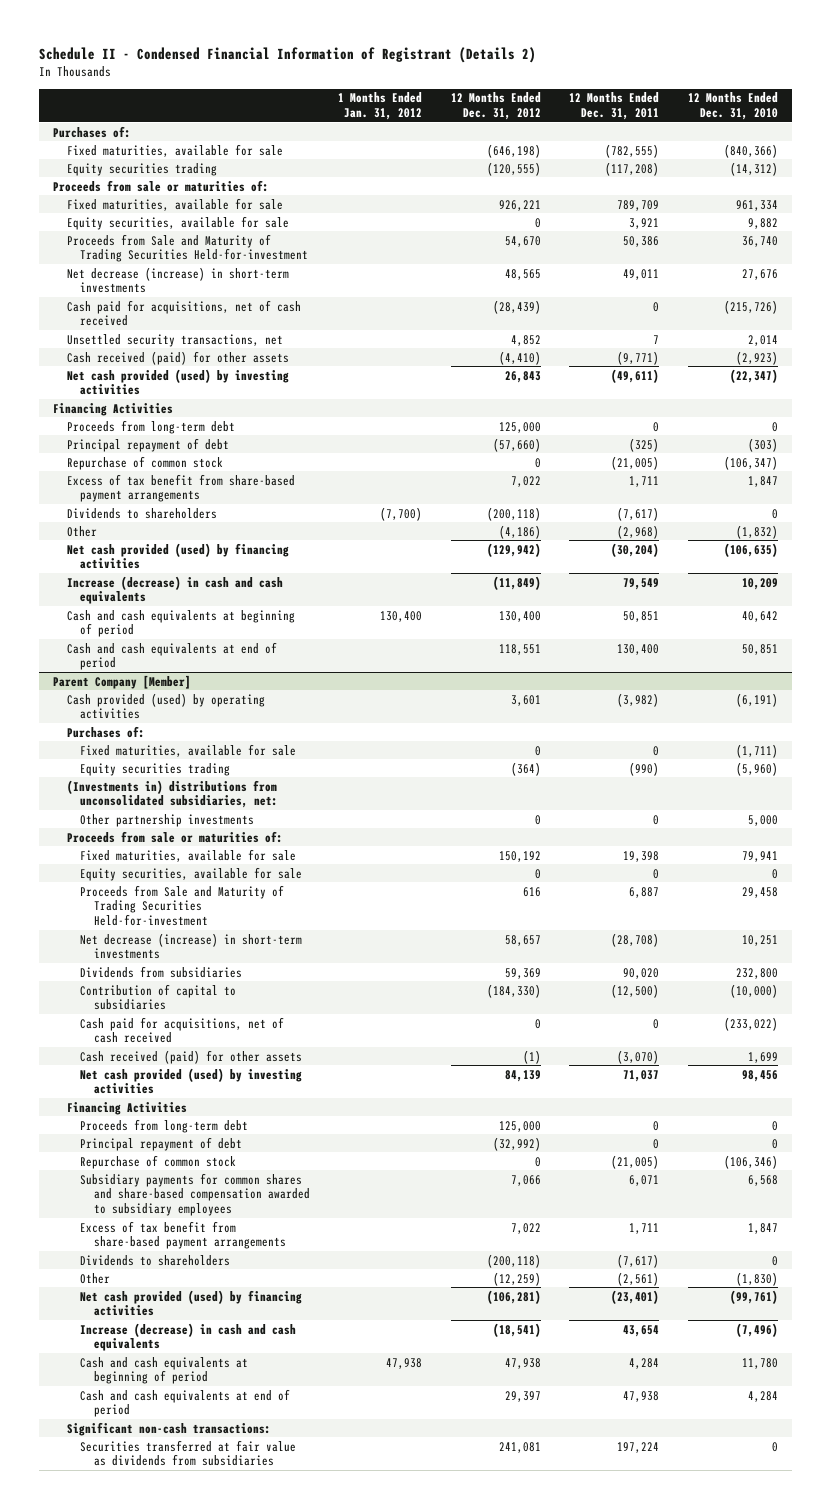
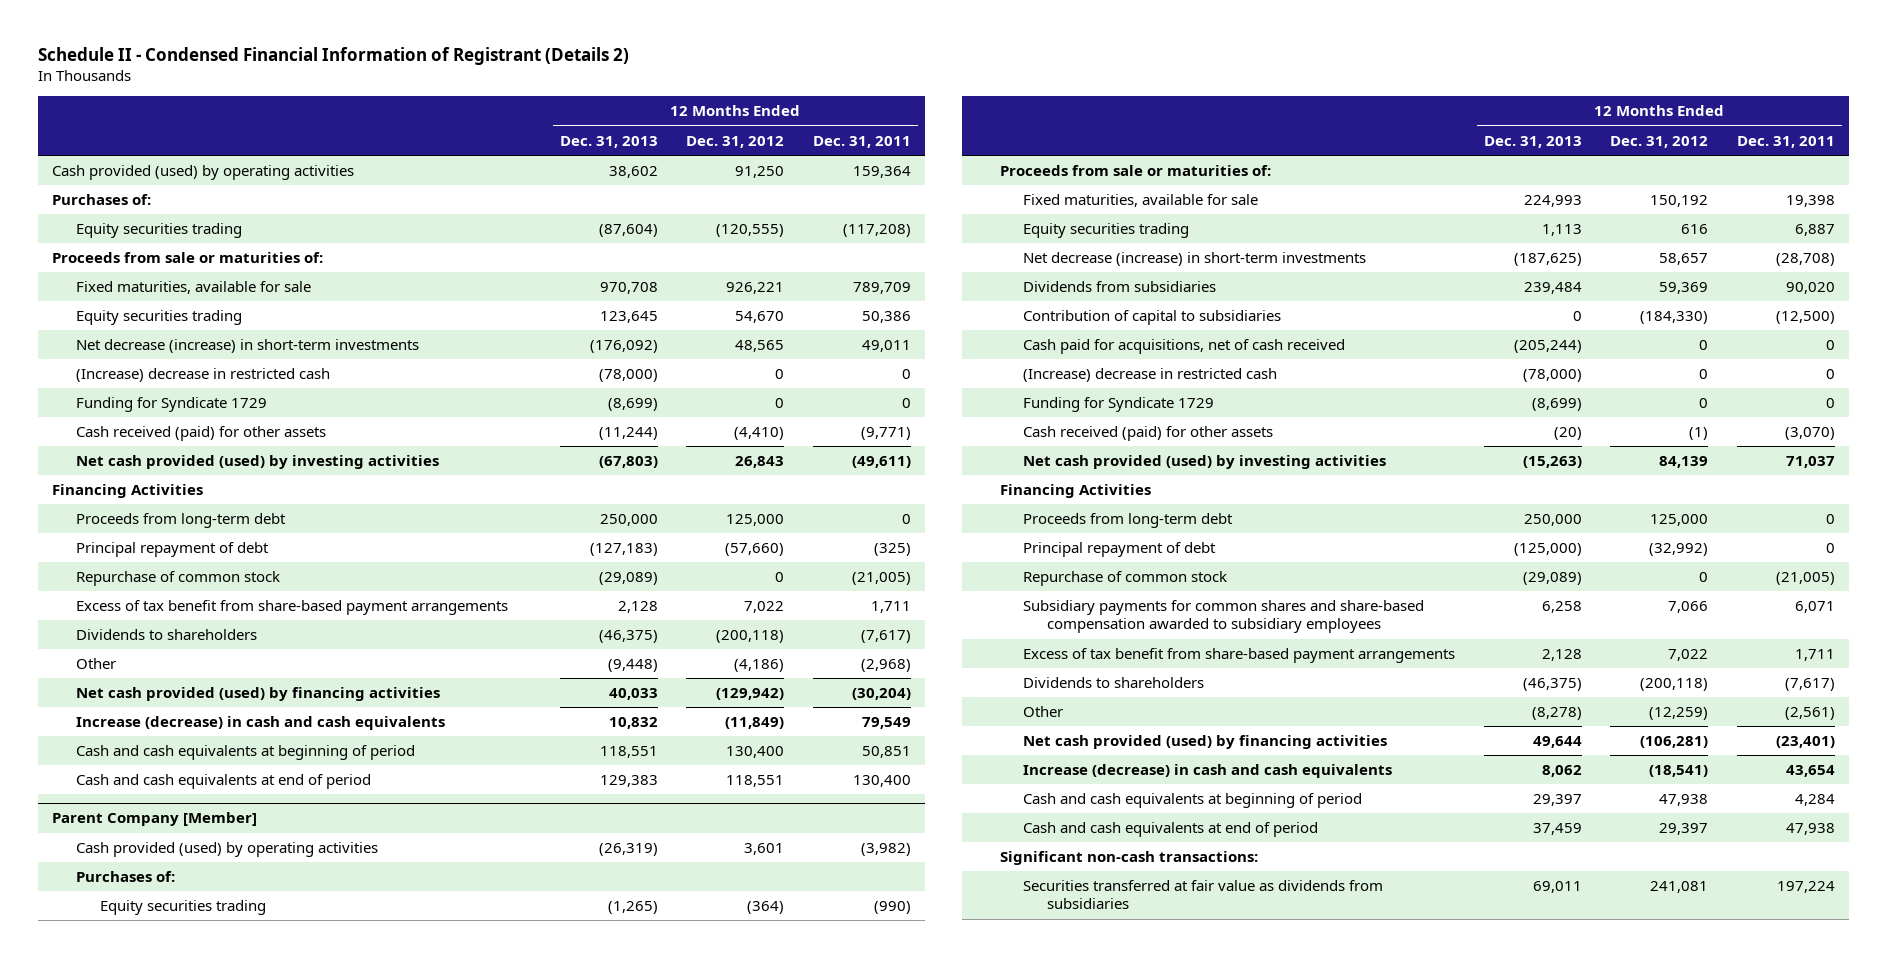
[338,92,423,121] 1 Months Ended Jan. 31, 2012 -> none
[687,92,778,121] 12 Months Ended Dec. 31, 2010 -> none
none -> [559,135,658,148] Dec. 31, 2013
none -> [52,165,355,181] Cash provided (used) by operating activities
[66,143,283,157] Fixed maturities, available for sale -> none
[66,215,289,230] Equity securities, available for sale -> none
[66,233,309,263] Proceeds from Sale and Maturity of Trading Securities Held-for-investment -> [75,310,242,326] Equity securities trading
[66,299,301,327] Cash paid for acquisitions, net of cash received -> none
[66,333,283,347] Unsettled security transactions, net -> none
none -> [75,368,330,383] (Increase) decrease in restricted cash
none -> [75,397,267,413] Funding for Syndicate 1729
[80,743,297,757] Fixed maturities, available for sale -> none
[66,779,279,809] (Investments in) distributions from unconsolidated subsidiaries, net: -> none
[80,813,255,827] Other partnership investments -> none
[80,866,303,881] Equity securities, available for sale -> none
[80,884,285,927] Proceeds from Sale and Maturity of Trading Securities Held-for-investment -> [1023,223,1190,239] Equity securities trading
none -> [1023,368,1278,383] (Increase) decrease in restricted cash
none -> [1023,397,1215,413] Funding for Syndicate 1729

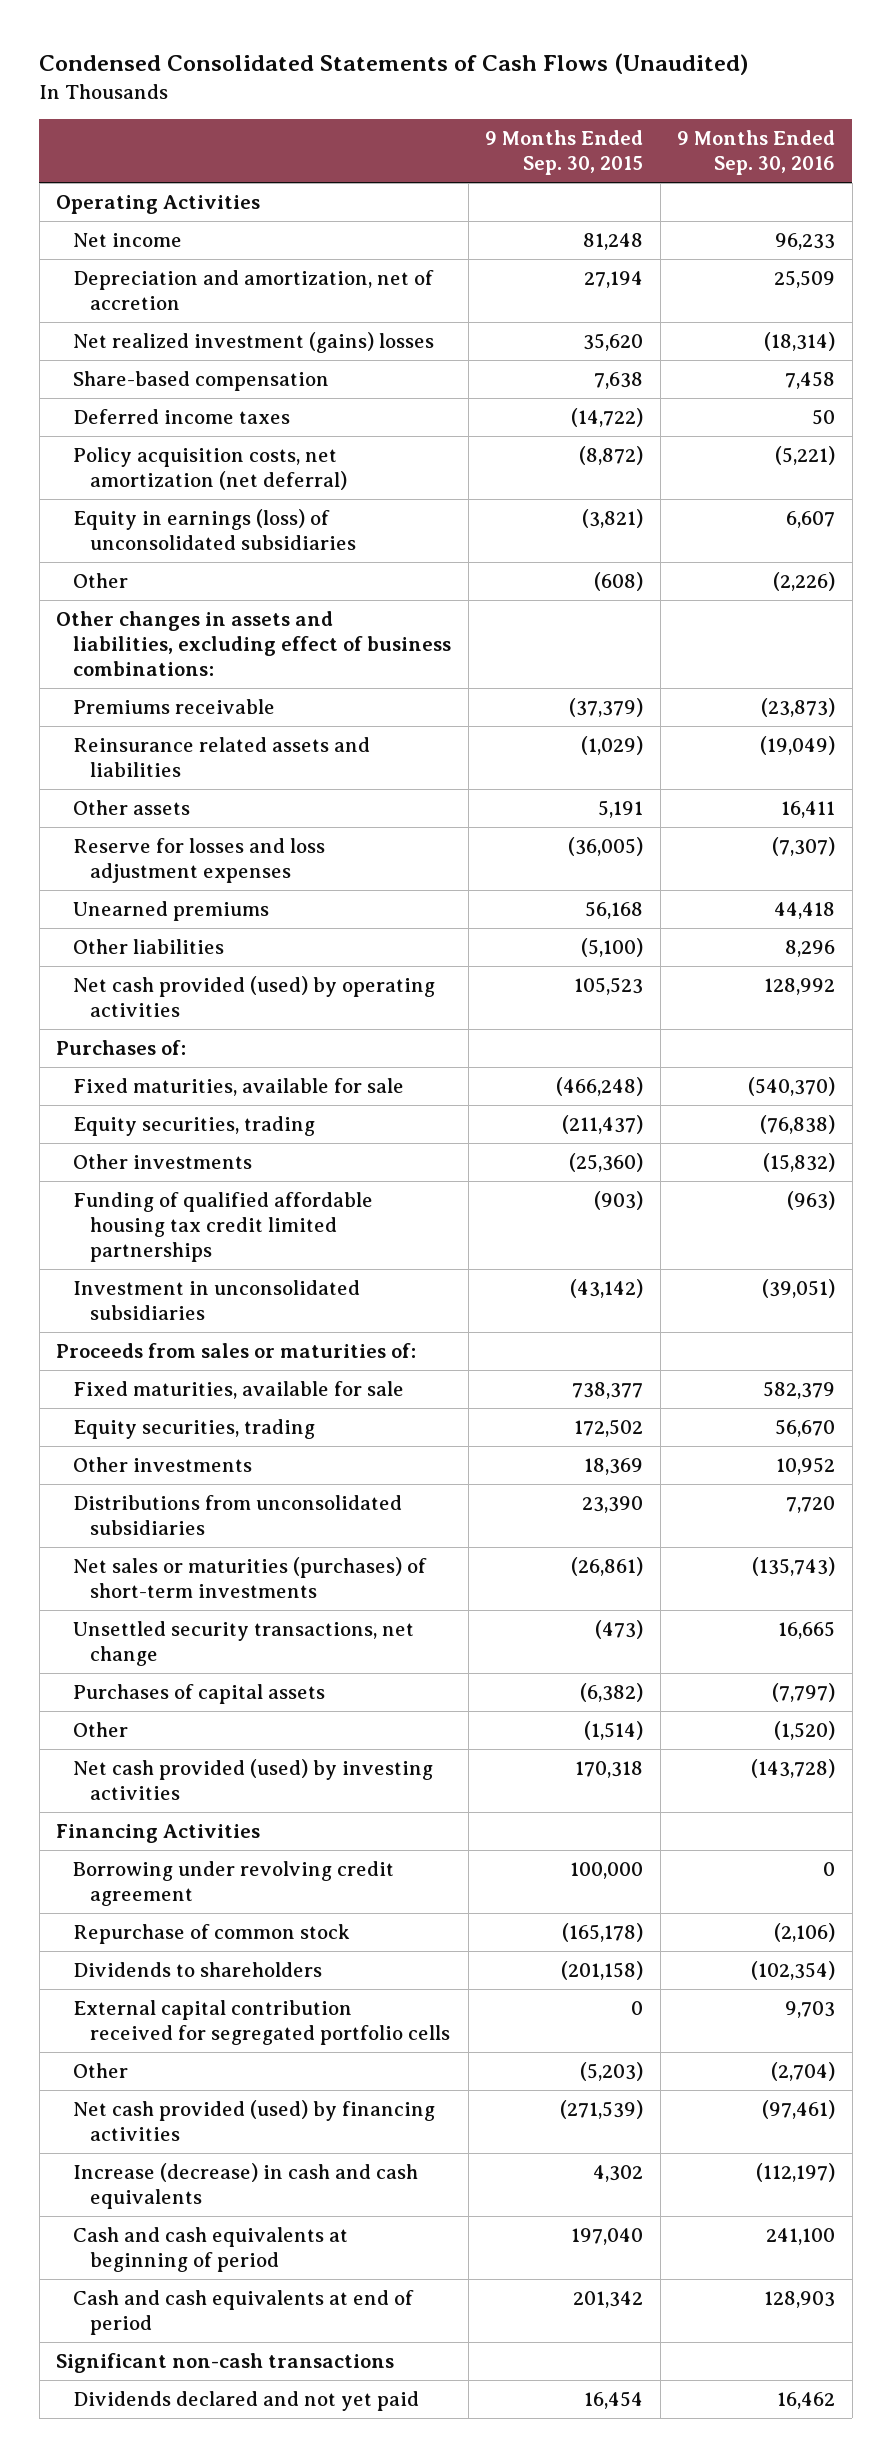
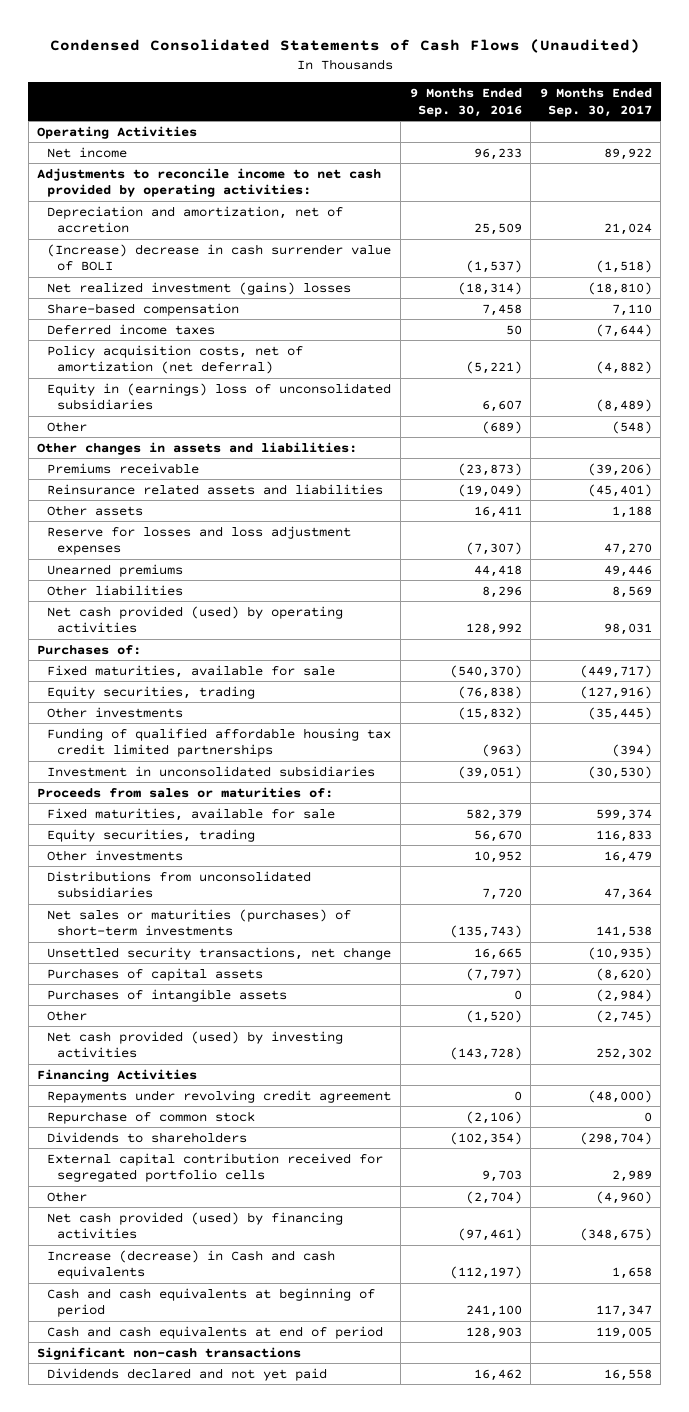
[485,130,644,176] 9 Months Ended Sep. 30, 2015 -> none
none -> [539,88,652,117] 9 Months Ended Sep. 30, 2017
none -> [37,167,382,198] Adjustments to reconcile income to net cash provided by operating activities:
none -> [47,243,392,272] (Increase) decrease in cash surrender value of BOLI
[73,446,348,491] Policy acquisition costs, net amortization (net deferral) -> [47,344,304,375] Policy acquisition costs, net of amortization (net deferral)
[73,508,357,551] Equity in earnings (loss) of unconsolidated subsidiaries -> [47,382,392,411] Equity in (earnings) loss of unconsolidated subsidiaries
[773,571,836,591] (2,226) -> [481,420,522,434] (689)
[56,610,452,677] Other changes in assets and liabilities, excluding effect of business combinations: -> [37,441,358,455] Other changes in assets and liabilities:
none -> [47,988,288,1002] Purchases of intangible assets
[73,1860,395,1907] Borrowing under revolving credit agreement -> [47,1089,392,1103] Repayments under revolving credit agreement
[73,2162,419,2210] Increase (decrease) in cash and cash equivalents -> [47,1249,336,1280] Increase (decrease) in Cash and cash equivalents

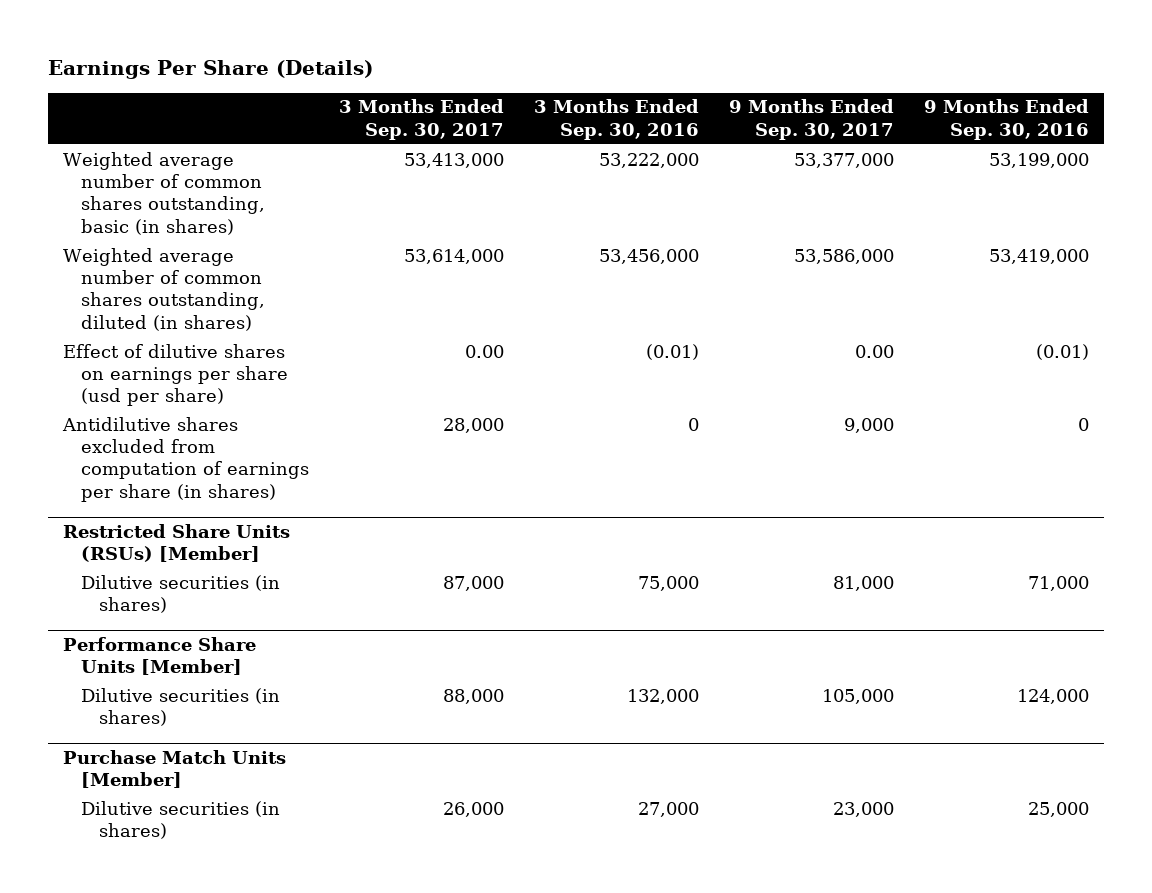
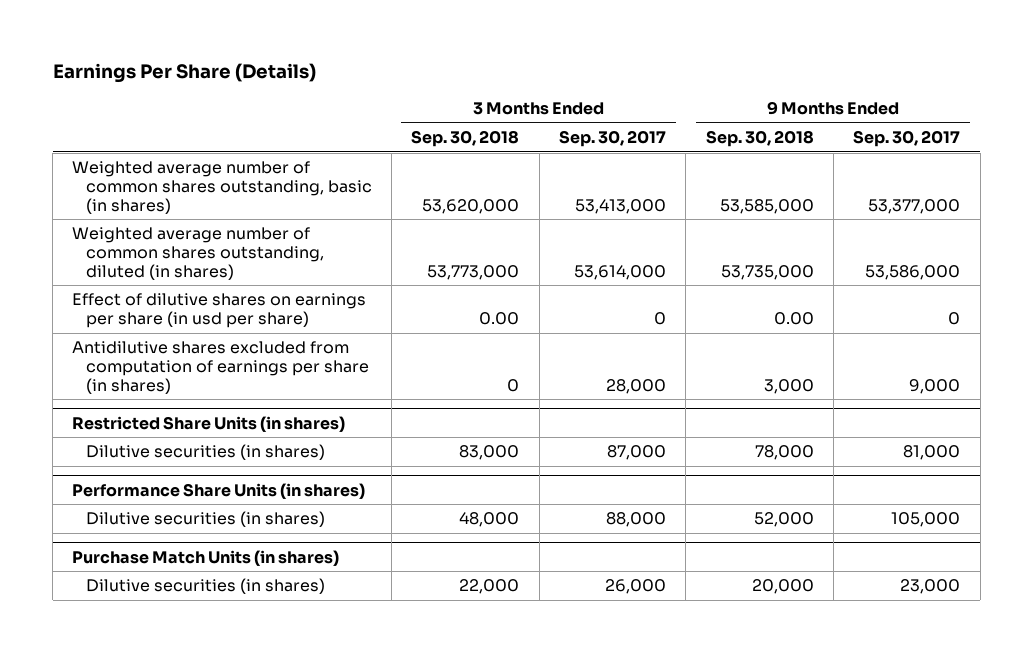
[534,99,700,140] 3 Months Ended Sep. 30, 2016 -> none
[924,99,1090,140] 9 Months Ended Sep. 30, 2016 -> none
none -> [411,129,520,147] Sep. 30, 2018
none -> [705,129,814,147] Sep. 30, 2018
[62,343,288,407] Effect of dilutive shares on earnings per share (usd per share) -> [72,293,367,328] Effect of dilutive shares on earnings per share (in usd per share)
[465,344,505,358] 0.00 -> [653,311,666,325] 0
[855,344,895,358] 0.00 -> [948,311,961,325] 0
[62,523,290,563] Restricted Share Units (RSUs) [Member] -> [72,415,346,432] Restricted Share Units (in shares)
[62,636,256,676] Performance Share Units [Member] -> [72,482,366,499] Performance Share Units (in shares)
[62,749,286,789] Purchase Match Units [Member] -> [72,549,340,566] Purchase Match Units (in shares)

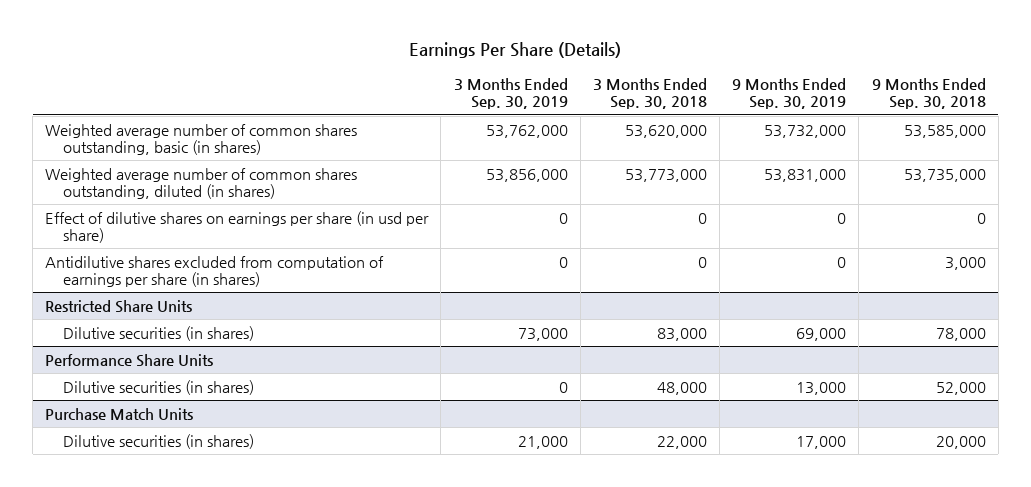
[558,129,666,147] Sep. 30, 2017 -> none
[853,129,961,147] Sep. 30, 2017 -> none
none -> [453,77,568,110] 3 Months Ended Sep. 30, 2019
none -> [732,77,847,110] 9 Months Ended Sep. 30, 2019
[479,311,520,325] 0.00 -> [697,212,707,224] 0
[773,311,814,325] 0.00 -> [976,212,986,224] 0
[72,415,346,432] Restricted Share Units (in shares) -> [45,299,193,313] Restricted Share Units
[72,482,366,499] Performance Share Units (in shares) -> [45,353,214,367] Performance Share Units
[72,549,340,566] Purchase Match Units (in shares) -> [45,407,194,420] Purchase Match Units

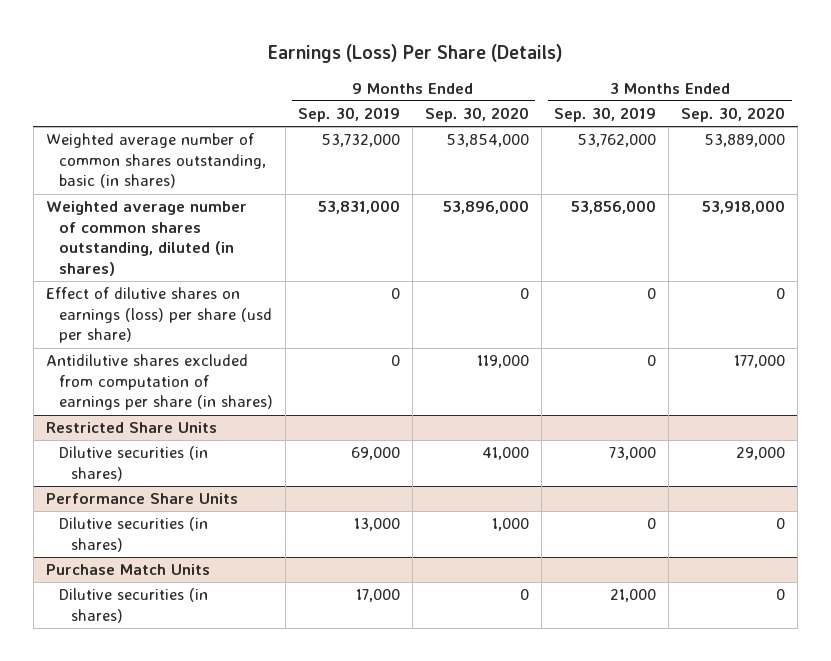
[409,42,622,59] Earnings Per Share (Details) -> [267,43,563,63] Earnings (Loss) Per Share (Details)
[592,77,707,110] 3 Months Ended Sep. 30, 2018 -> none
[871,77,986,110] 9 Months Ended Sep. 30, 2018 -> none
none -> [425,107,530,123] Sep. 30, 2020
none -> [681,107,786,123] Sep. 30, 2020
[45,210,430,244] Effect of dilutive shares on earnings per share (in usd per share) -> [45,287,272,344] Effect of dilutive shares on earnings (loss) per share (usd per share)

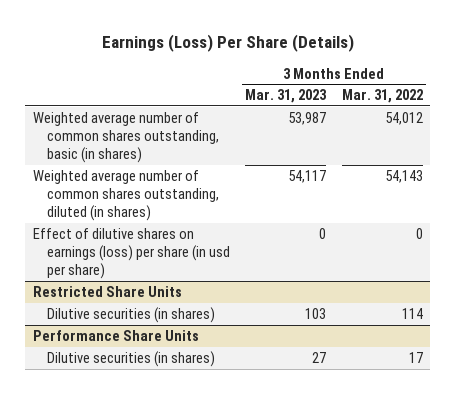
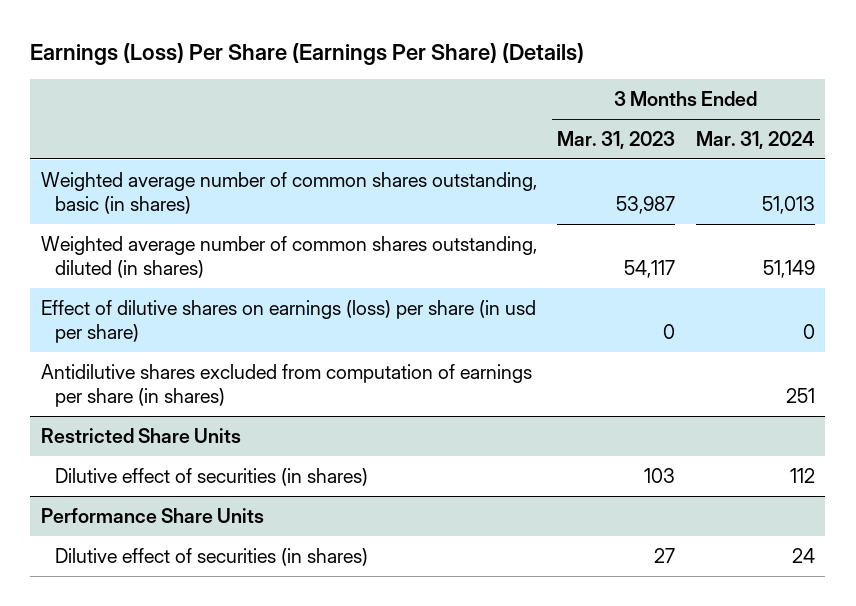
[101,33,354,52] Earnings (Loss) Per Share (Details) -> [30,43,585,66] Earnings (Loss) Per Share (Earnings Per Share) (Details)
[341,89,423,104] Mar. 31, 2022 -> none
none -> [695,130,815,149] Mar. 31, 2024
none -> [40,363,532,408] Antidilutive shares excluded from computation of earnings per share (in shares)
[47,307,216,324] Dilutive securities (in shares) -> [54,467,368,486] Dilutive effect of securities (in shares)
[47,351,216,368] Dilutive securities (in shares) -> [54,547,368,566] Dilutive effect of securities (in shares)

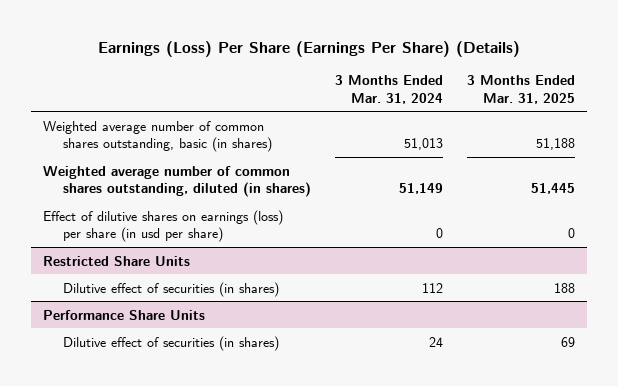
[557,130,676,149] Mar. 31, 2023 -> none
none -> [467,75,576,104] 3 Months Ended Mar. 31, 2025
[40,363,532,408] Antidilutive shares excluded from computation of earnings per share (in shares) -> none

